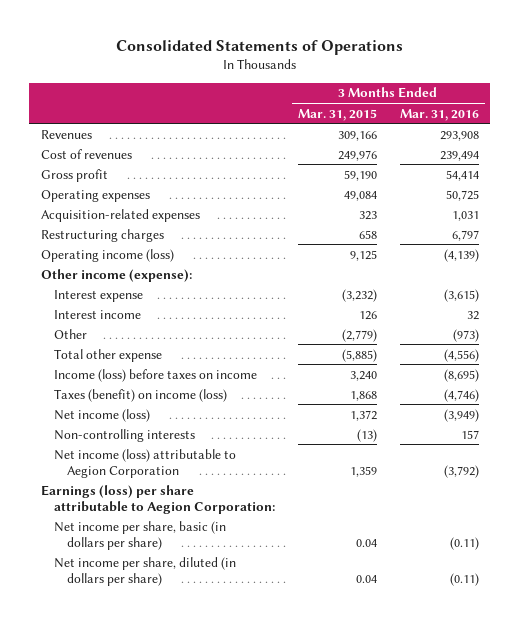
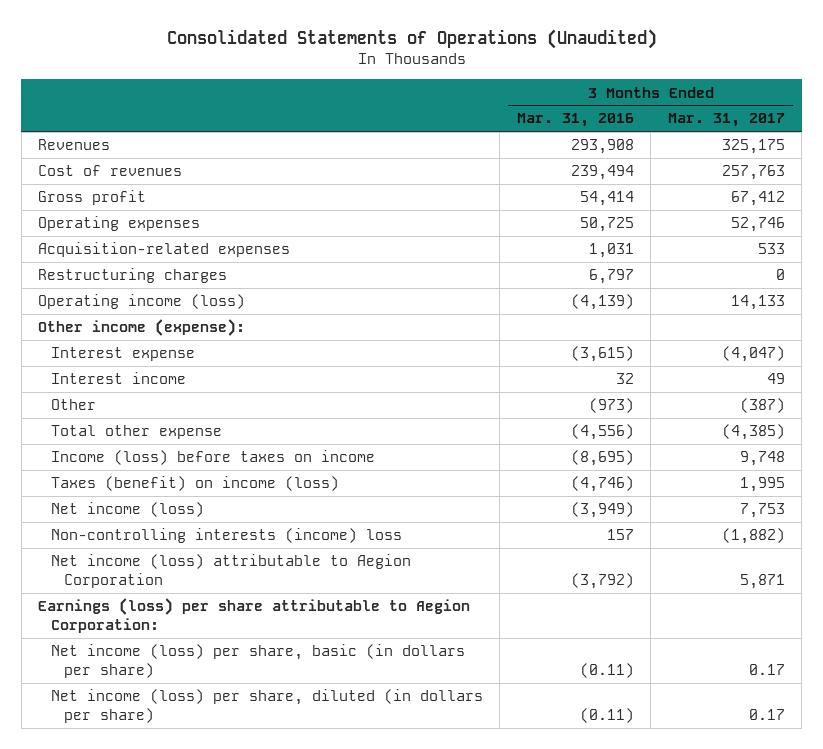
[115,39,403,55] Consolidated Statements of Operations -> [166,29,657,50] Consolidated Statements of Operations (Unaudited)
[297,108,377,121] Mar. 31, 2015 -> none
none -> [667,113,785,128] Mar. 31, 2017
[53,428,195,442] Non-controlling interests -> [50,528,402,544] Non-controlling interests (income) loss
[53,520,226,550] Net income per share, basic (in dollars per share) -> [50,644,465,679] Net income (loss) per share, basic (in dollars per share)
[53,556,236,586] Net income per share, diluted (in dollars per share) -> [50,689,483,724] Net income (loss) per share, diluted (in dollars per share)

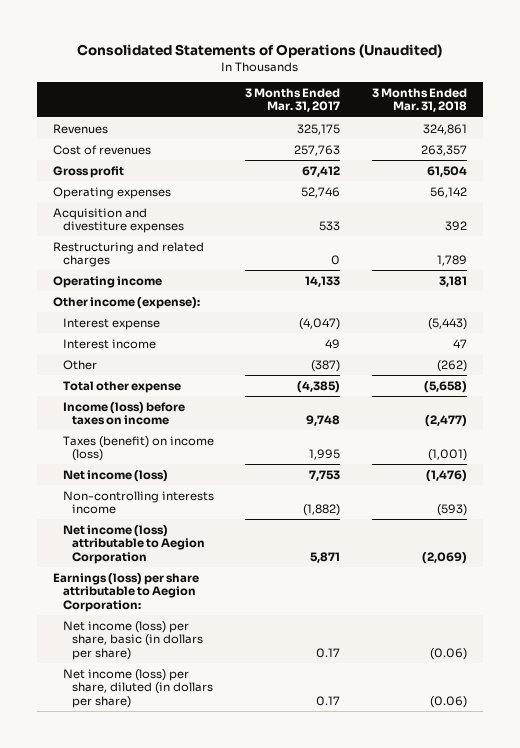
[516,113,634,128] Mar. 31, 2016 -> none
none -> [372,87,468,113] 3 Months Ended Mar. 31, 2018
[38,242,291,258] Acquisition-related expenses -> [52,207,184,234] Acquisition and divestiture expenses
[38,268,228,284] Restructuring charges -> [52,241,204,268] Restructuring and related charges
[38,294,246,310] Operating income (loss) -> [52,275,162,288] Operating income
[50,528,402,544] Non-controlling interests (income) loss -> [62,490,214,515] Non-controlling interests income

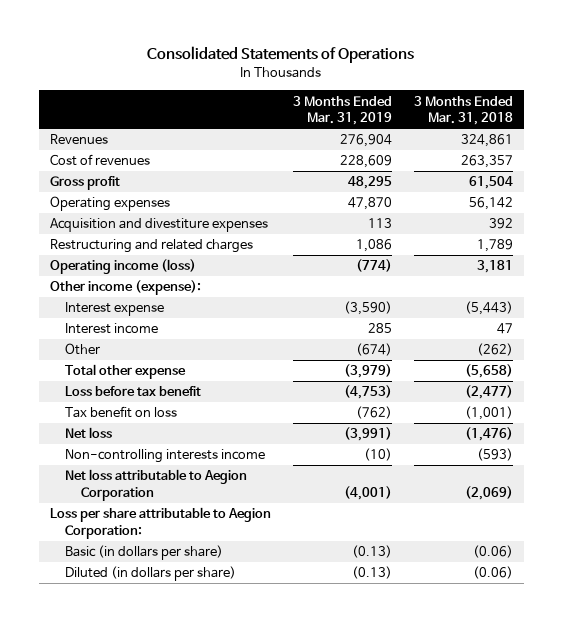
[77,43,443,58] Consolidated Statements of Operations (Unaudited) -> [147,46,415,64] Consolidated Statements of Operations
[245,87,341,113] 3 Months Ended Mar. 31, 2017 -> none
none -> [292,95,392,126] 3 Months Ended Mar. 31, 2019
[52,275,162,288] Operating income -> [49,259,196,275] Operating income (loss)
[62,401,185,426] Income (loss) before taxes on income -> [65,386,202,397] Loss before tax benefit
[62,435,214,462] Taxes (benefit) on income (loss) -> [65,406,178,419] Tax benefit on loss
[62,469,168,482] Net income (loss) -> [65,427,113,439] Net loss
[62,524,206,564] Net income (loss) attributable to Aegion Corporation -> [65,469,248,502] Net loss attributable to Aegion Corporation
[52,572,199,612] Earnings (loss) per share attributable to Aegion Corporation: -> [49,507,271,540] Loss per share attributable to Aegion Corporation:
[62,620,204,660] Net income (loss) per share, basic (in dollars per share) -> [65,545,224,561] Basic (in dollars per share)
[62,668,214,708] Net income (loss) per share, diluted (in dollars per share) -> [65,566,237,582] Diluted (in dollars per share)

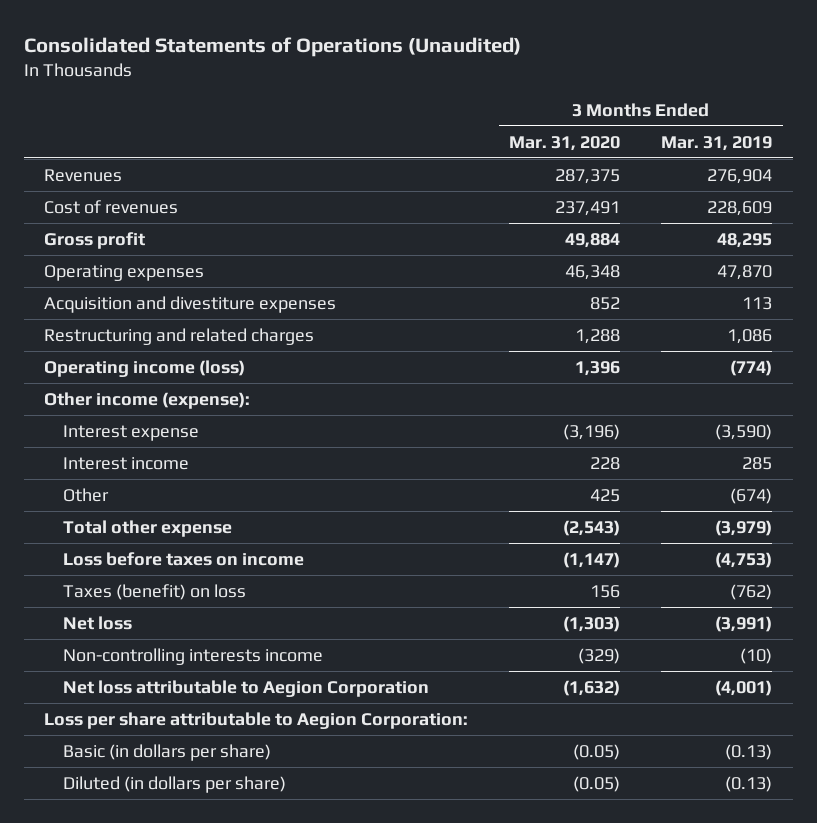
[147,46,415,64] Consolidated Statements of Operations -> [23,36,521,57] Consolidated Statements of Operations (Unaudited)
[413,95,513,126] 3 Months Ended Mar. 31, 2018 -> none
none -> [509,135,621,151] Mar. 31, 2020
[65,386,202,397] Loss before tax benefit -> [62,551,304,566] Loss before taxes on income
[65,406,178,419] Tax benefit on loss -> [62,583,246,600] Taxes (benefit) on loss

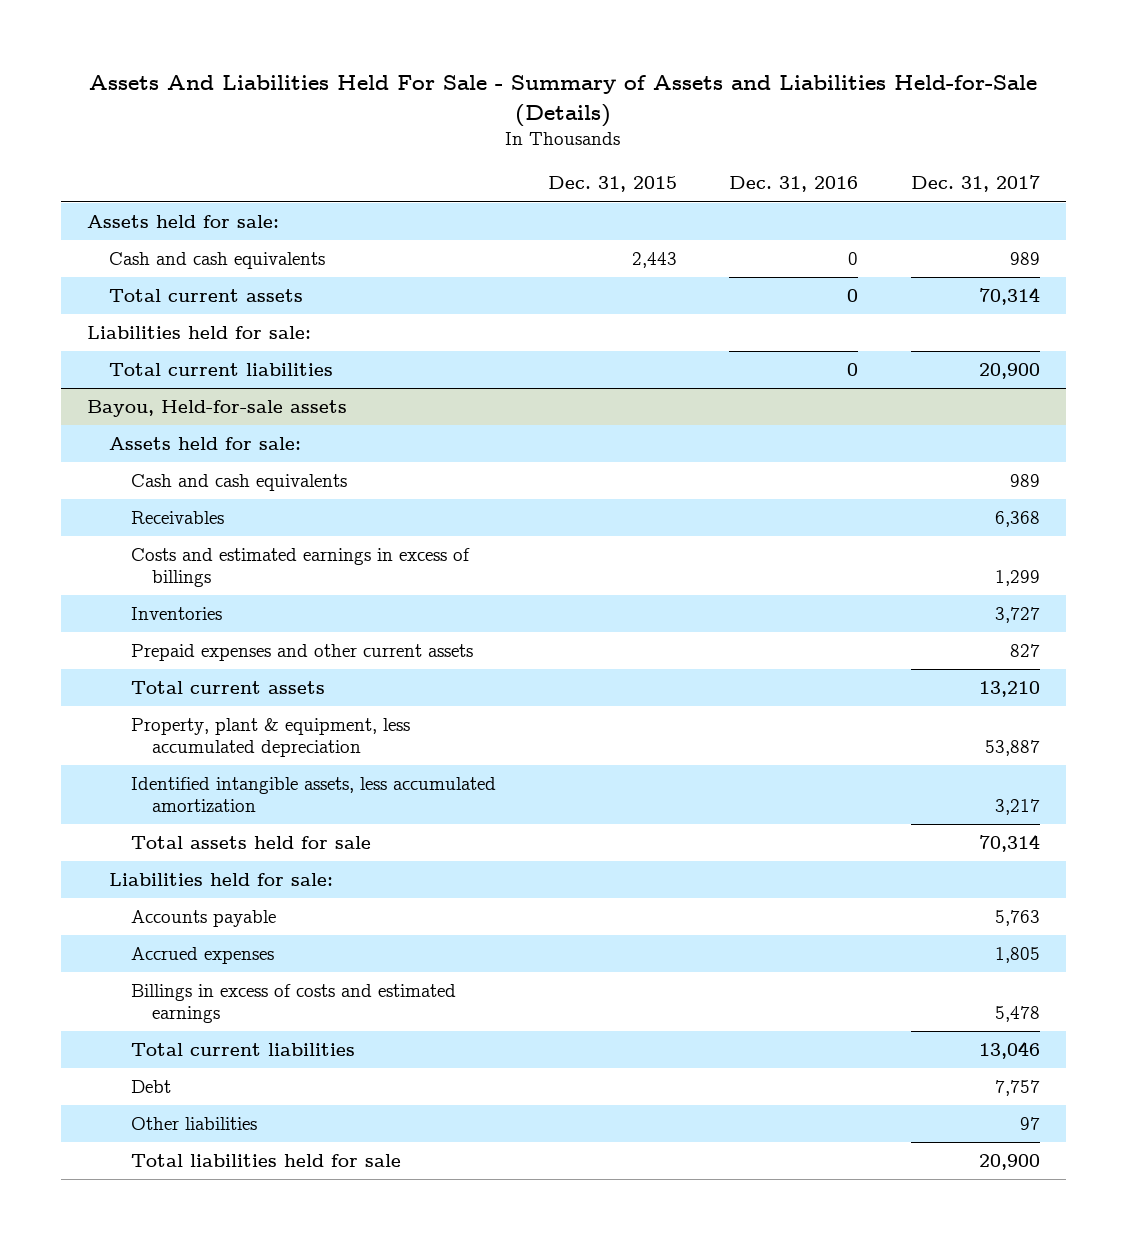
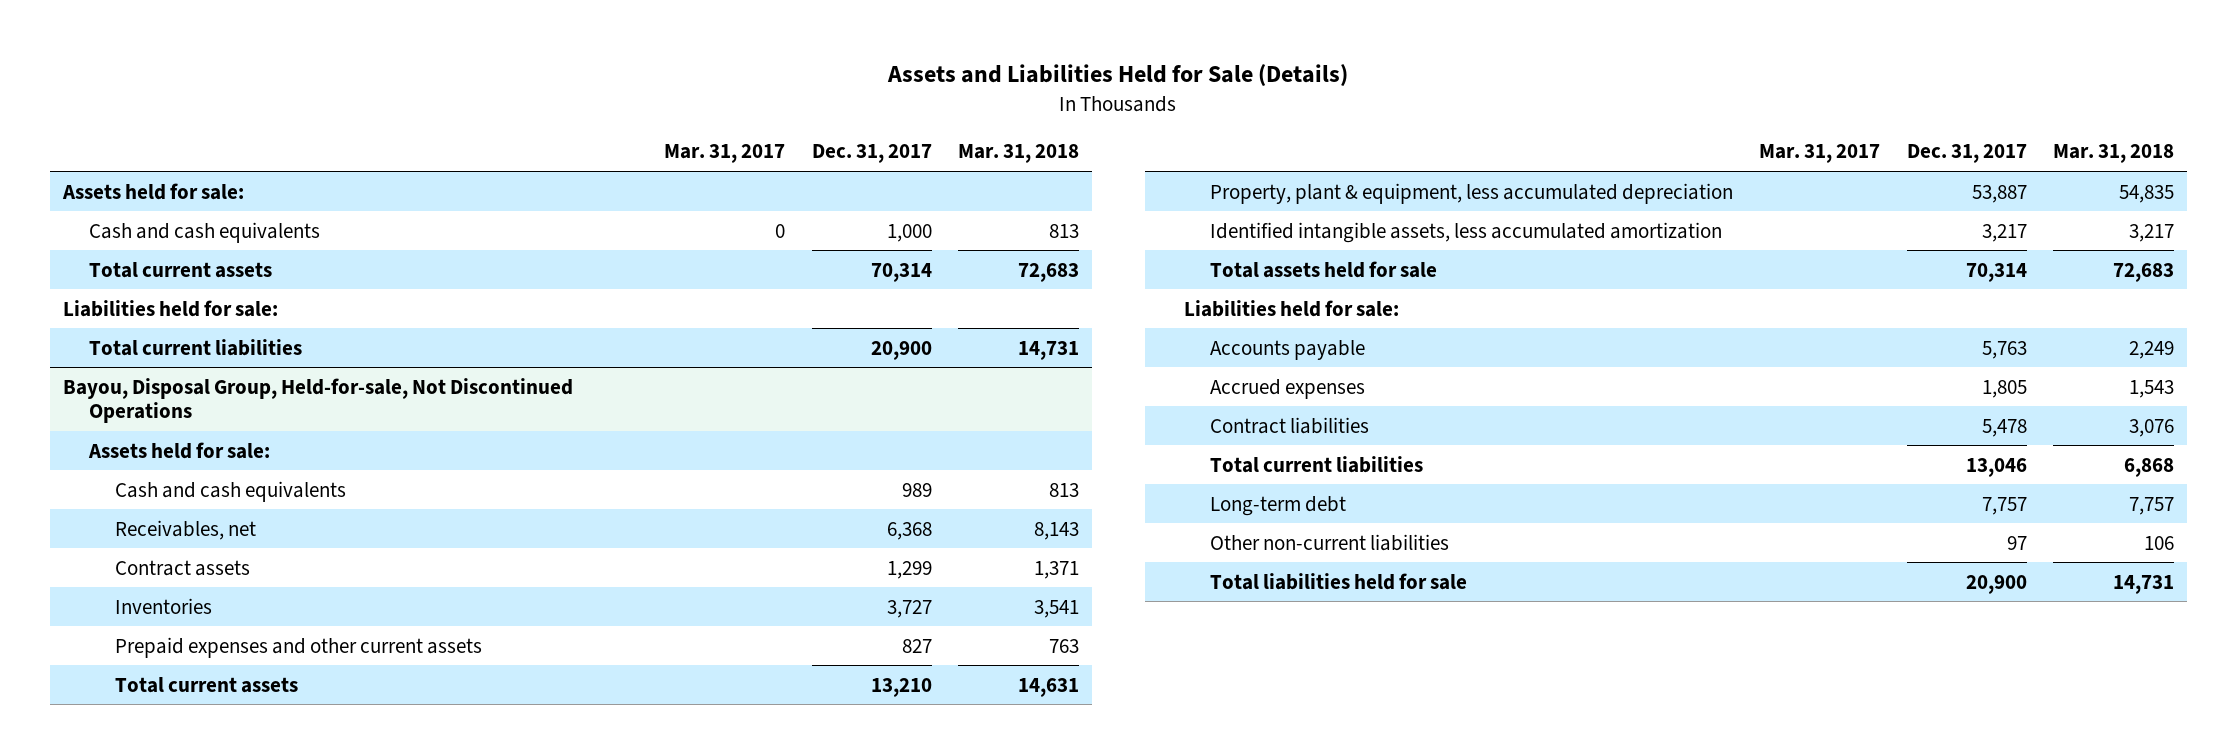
[89,75,1038,127] Assets And Liabilities Held For Sale - Summary of Assets and Liabilities Held-for-Sale (Details) -> [887,64,1349,87] Assets and Liabilities Held for Sale (Details)
[547,176,677,193] Dec. 31, 2015 -> none
[729,176,859,193] Dec. 31, 2016 -> none
none -> [664,144,786,164] Mar. 31, 2017
none -> [957,144,1079,164] Mar. 31, 2018
[1009,252,1040,266] 989 -> [886,223,932,242] 1,000
[87,400,348,418] Bayou, Held-for-sale assets -> none
none -> [62,377,573,424] Bayou, Disposal Group, Held-for-sale, Not Discontinued Operations
[130,511,224,525] Receivables -> [114,519,256,540] Receivables, net
[130,548,470,588] Costs and estimated earnings in excess of billings -> [114,559,250,576] Contract assets
[130,984,456,1024] Billings in excess of costs and estimated earnings -> [1210,416,1370,434] Contract liabilities
[130,1080,171,1094] Debt -> [1210,495,1347,516] Long-term debt
[130,1117,257,1131] Other liabilities -> [1210,533,1450,551] Other non-current liabilities

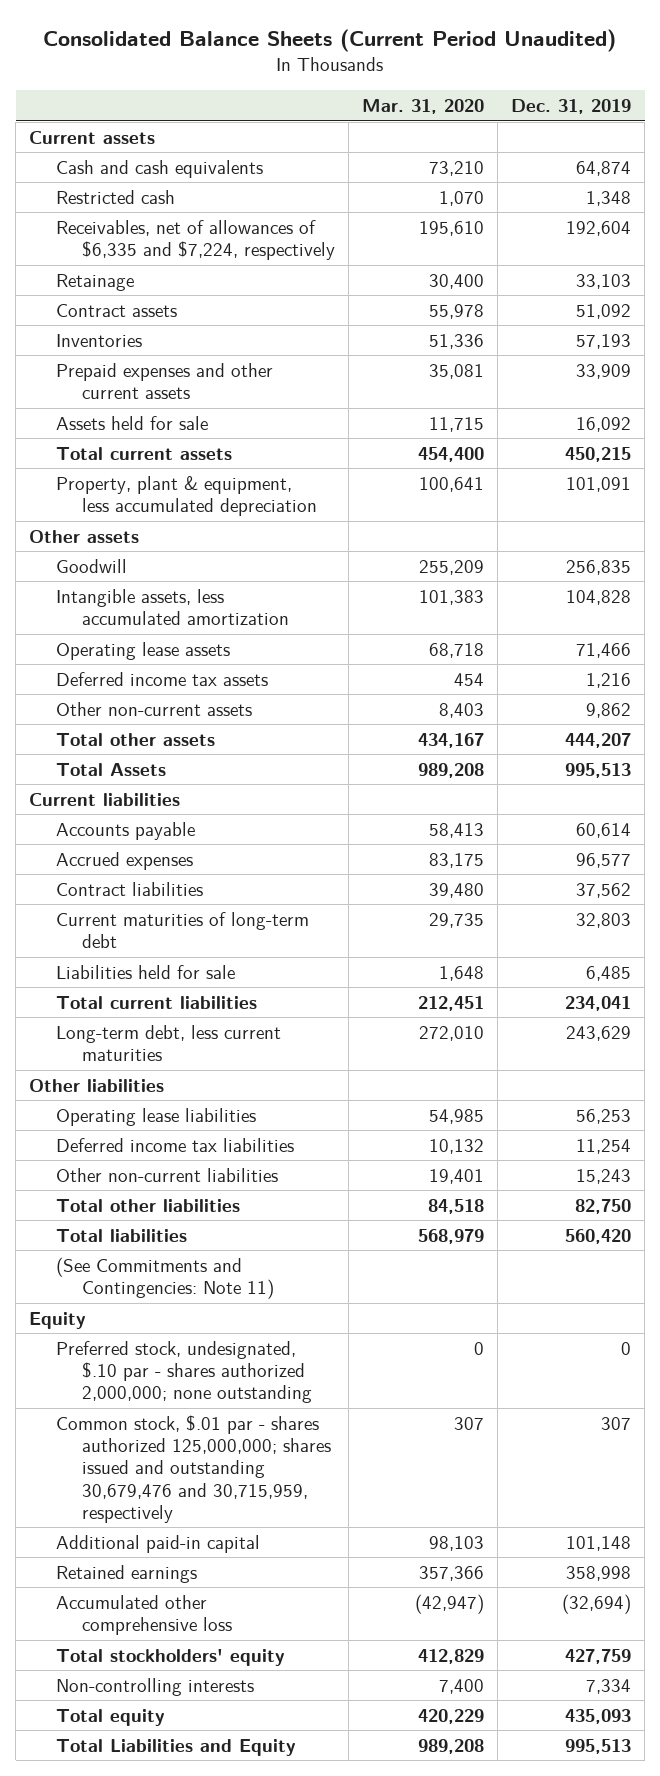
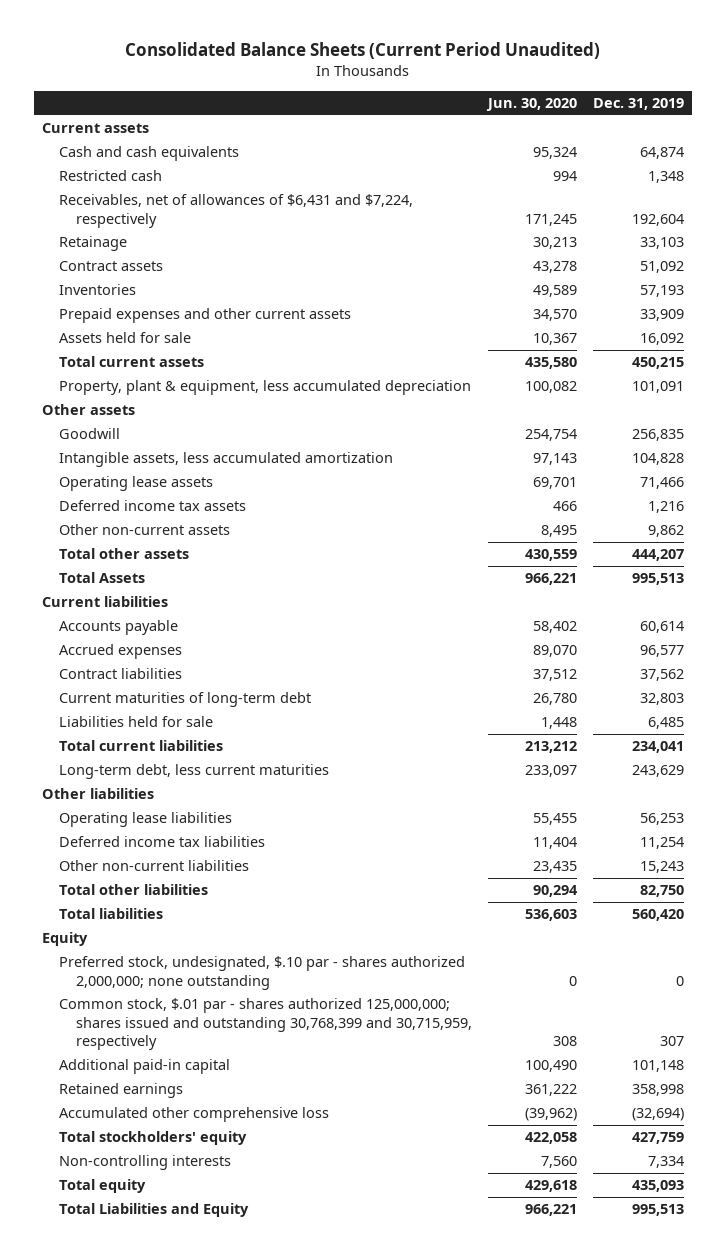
[362,99,485,115] Mar. 31, 2020 -> none
none -> [485,98,577,112] Jun. 30, 2020
[55,219,336,261] Receivables, net of allowances of $6,335 and $7,224, respectively -> [58,194,413,228] Receivables, net of allowances of $6,431 and $7,224, respectively
[55,1256,275,1300] (See Commitments and Contingencies: Note 11) -> none
[55,1414,332,1523] Common stock, $.01 par - shares authorized 125,000,000; shares issued and outstanding 30,679,476 and 30,715,959, respectively -> [58,998,473,1051] Common stock, $.01 par - shares authorized 125,000,000; shares issued and outstanding 30,768,399 and 30,715,959, respectively

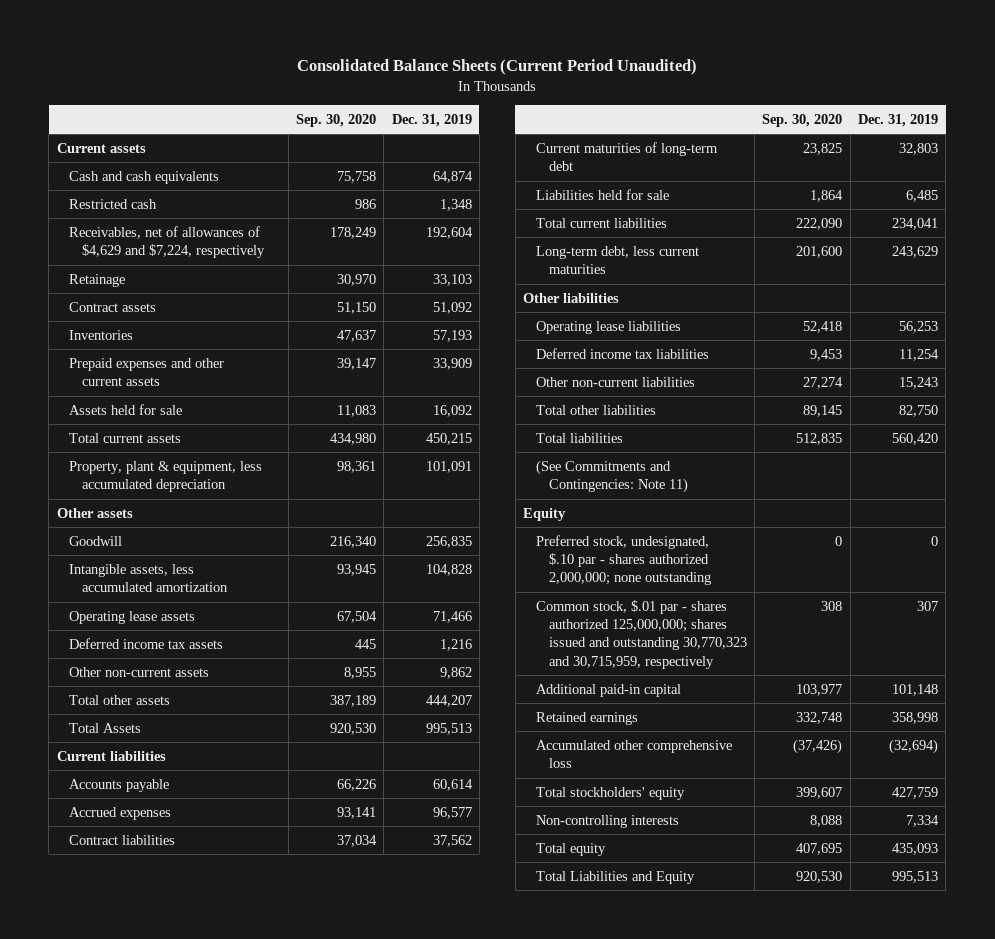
[485,98,577,112] Jun. 30, 2020 -> none
none -> [295,113,376,127] Sep. 30, 2020
[58,194,413,228] Receivables, net of allowances of $6,431 and $7,224, respectively -> [69,225,266,259] Receivables, net of allowances of $4,629 and $7,224, respectively
none -> [535,459,688,494] (See Commitments and Contingencies: Note 11)
[58,998,473,1051] Common stock, $.01 par - shares authorized 125,000,000; shares issued and outstanding 30,768,399 and 30,715,959, respectively -> [535,599,747,669] Common stock, $.01 par - shares authorized 125,000,000; shares issued and outstanding 30,770,323 and 30,715,959, respectively

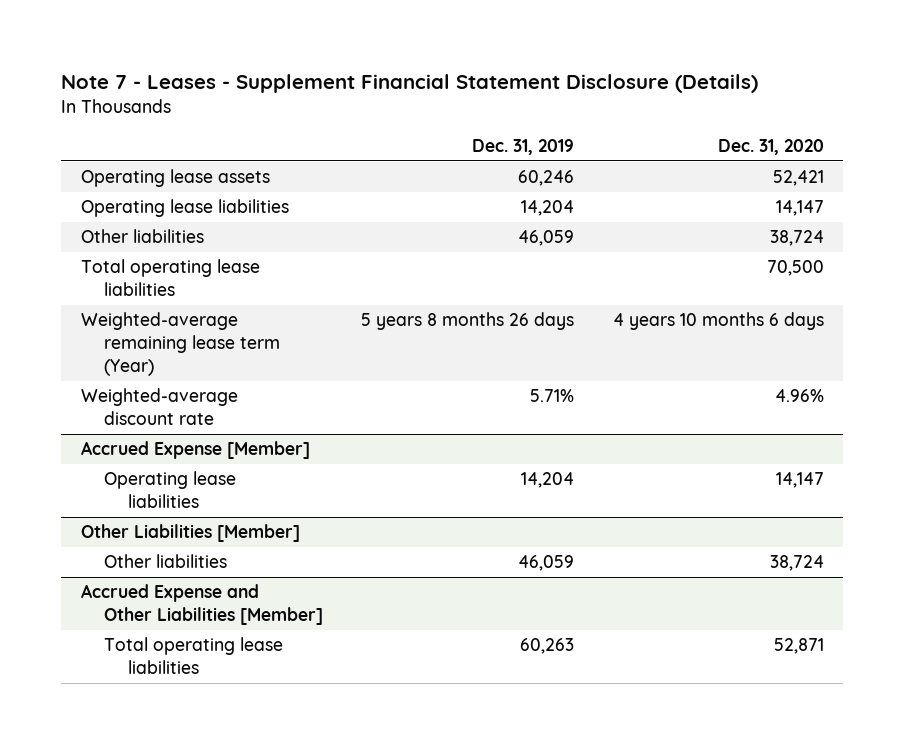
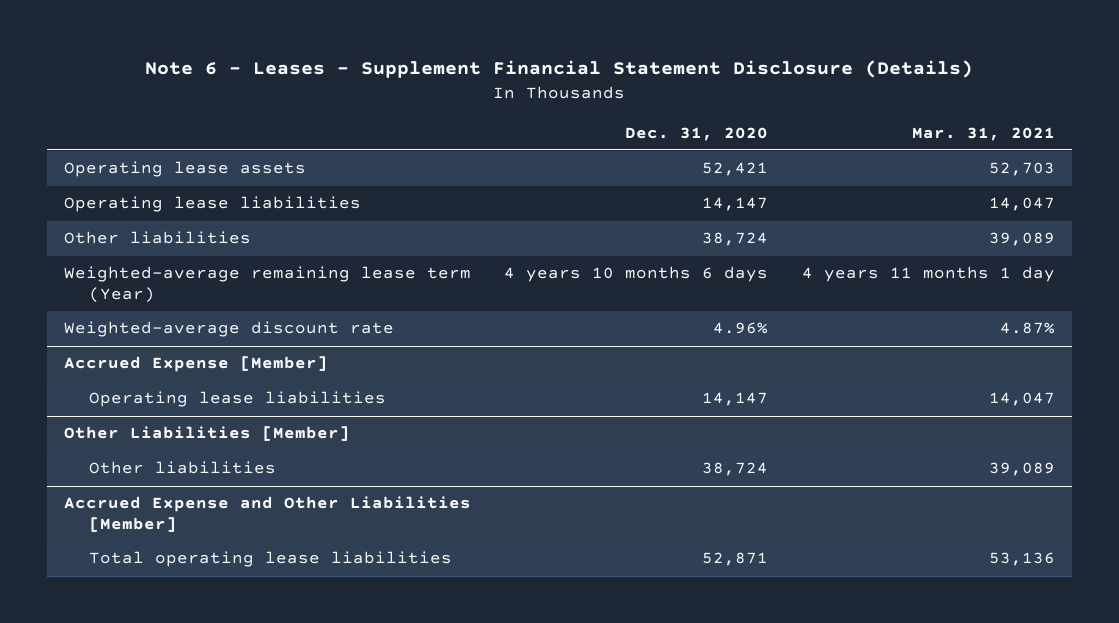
[61,73,759,93] Note 7 - Leases - Supplement Financial Statement Disclosure (Details) -> [145,59,974,78] Note 6 - Leases - Supplement Financial Statement Disclosure (Details)
[472,138,575,155] Dec. 31, 2019 -> none
none -> [912,126,1056,141] Mar. 31, 2021
[80,259,260,297] Total operating lease liabilities -> none

